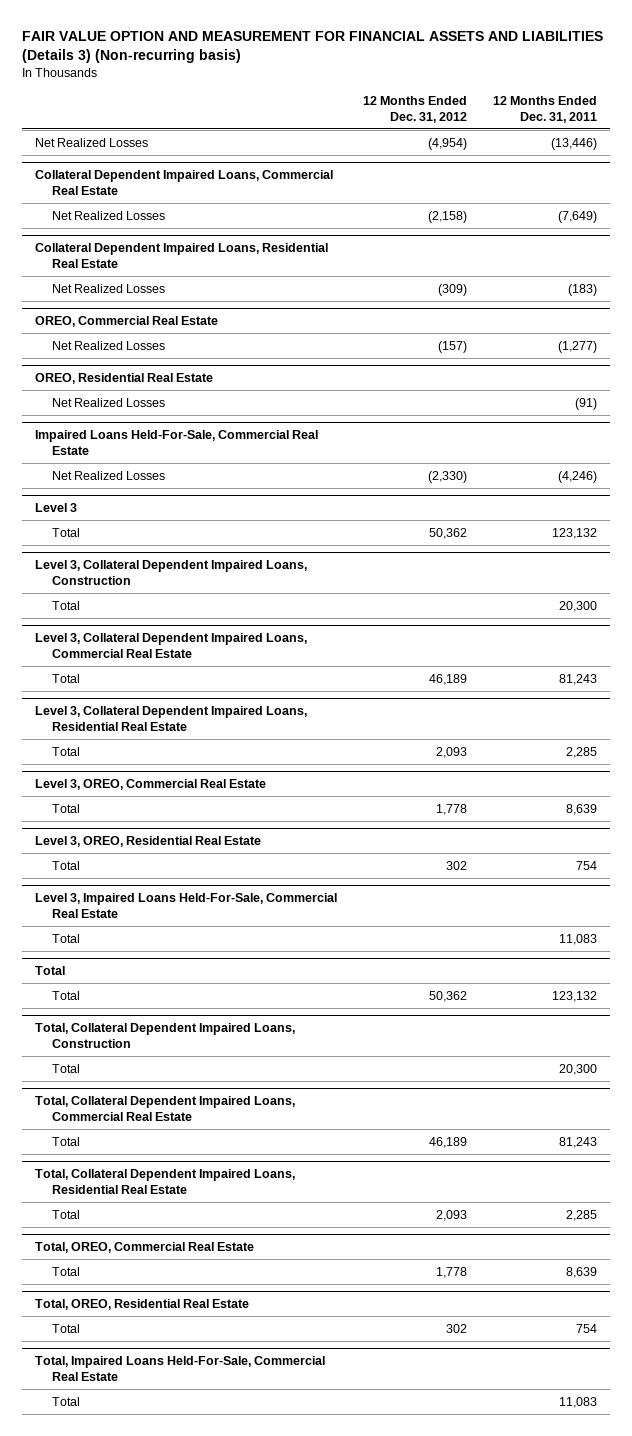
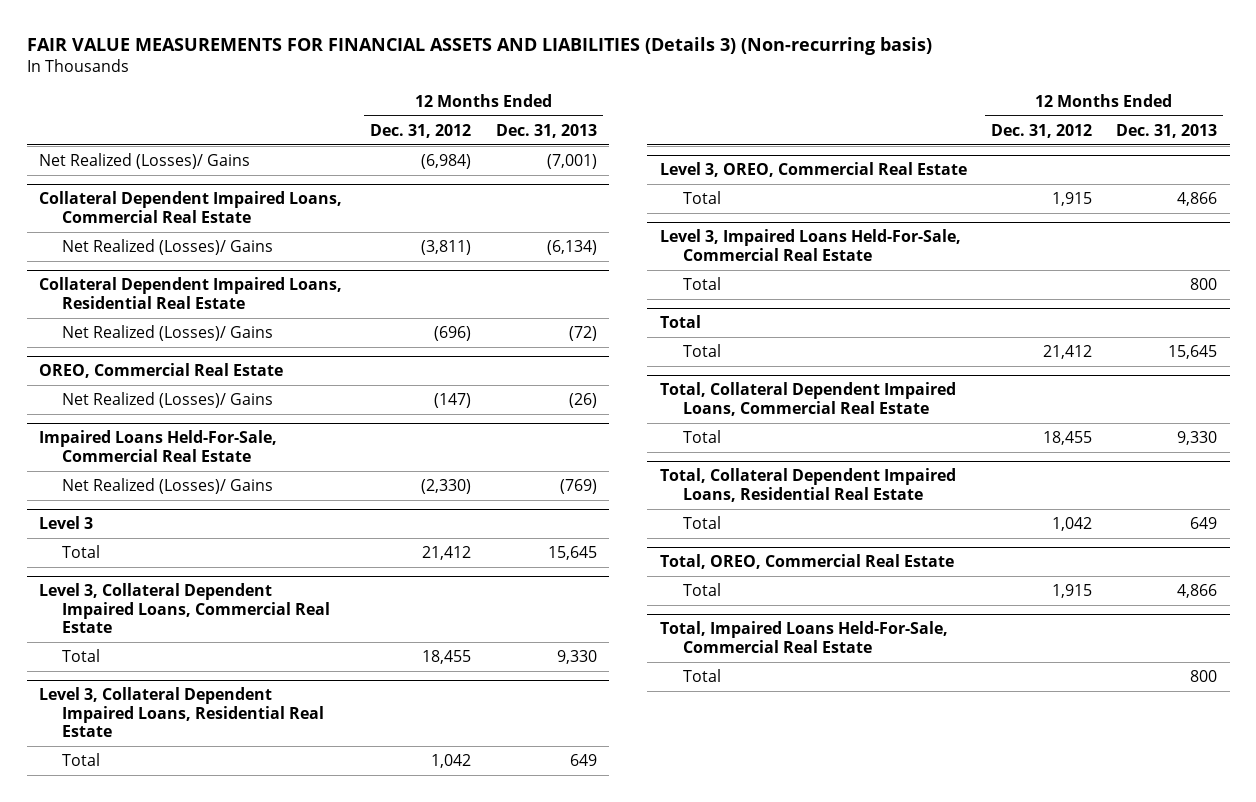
[21,30,603,64] FAIR VALUE OPTION AND MEASUREMENT FOR FINANCIAL ASSETS AND LIABILITIES (Details 3) (Non-recurring basis) -> [26,36,932,55] FAIR VALUE MEASUREMENTS FOR FINANCIAL ASSETS AND LIABILITIES (Details 3) (Non-recurring basis)
[492,96,597,123] 12 Months Ended Dec. 31, 2011 -> none
none -> [495,123,597,138] Dec. 31, 2013
[34,137,148,147] Net Realized Losses -> [39,152,251,169] Net Realized (Losses)/ Gains
[427,137,467,150] (4,954) -> [421,153,472,169] (6,984)
[52,210,166,220] Net Realized Losses -> [62,238,274,255] Net Realized (Losses)/ Gains
[427,210,467,223] (2,158) -> [421,239,472,255] (3,811)
[52,283,166,293] Net Realized Losses -> [62,324,274,341] Net Realized (Losses)/ Gains
[437,283,467,296] (309) -> [434,325,472,341] (696)
[34,373,213,385] OREO, Residential Real Estate -> none
[52,397,166,407] Net Realized Losses -> none
[52,340,166,350] Net Realized Losses -> [62,391,274,408] Net Realized (Losses)/ Gains
[437,340,467,353] (157) -> [434,392,472,408] (147)
[52,470,166,480] Net Realized Losses -> [62,477,274,494] Net Realized (Losses)/ Gains
[34,560,307,585] Level 3, Collateral Dependent Impaired Loans, Construction -> none
[52,600,81,610] Total -> none
[428,527,467,539] 50,362 -> [422,545,472,560] 21,412
[428,673,467,685] 46,189 -> [422,649,472,664] 18,455
[435,746,467,758] 2,093 -> [431,753,472,768] 1,042
[34,836,261,848] Level 3, OREO, Residential Real Estate -> none
[52,860,81,870] Total -> none
[435,803,467,815] 1,778 -> [1051,191,1092,206] 1,915
[34,1023,295,1048] Total, Collateral Dependent Impaired Loans, Construction -> none
[52,1063,81,1073] Total -> none
[428,990,467,1002] 50,362 -> [1042,344,1092,359] 21,412
[428,1136,467,1148] 46,189 -> [1042,430,1092,445] 18,455
[435,1209,467,1221] 2,093 -> [1051,516,1092,531] 1,042
[34,1299,249,1311] Total, OREO, Residential Real Estate -> none
[52,1323,81,1333] Total -> none
[435,1266,467,1278] 1,778 -> [1051,583,1092,598] 1,915

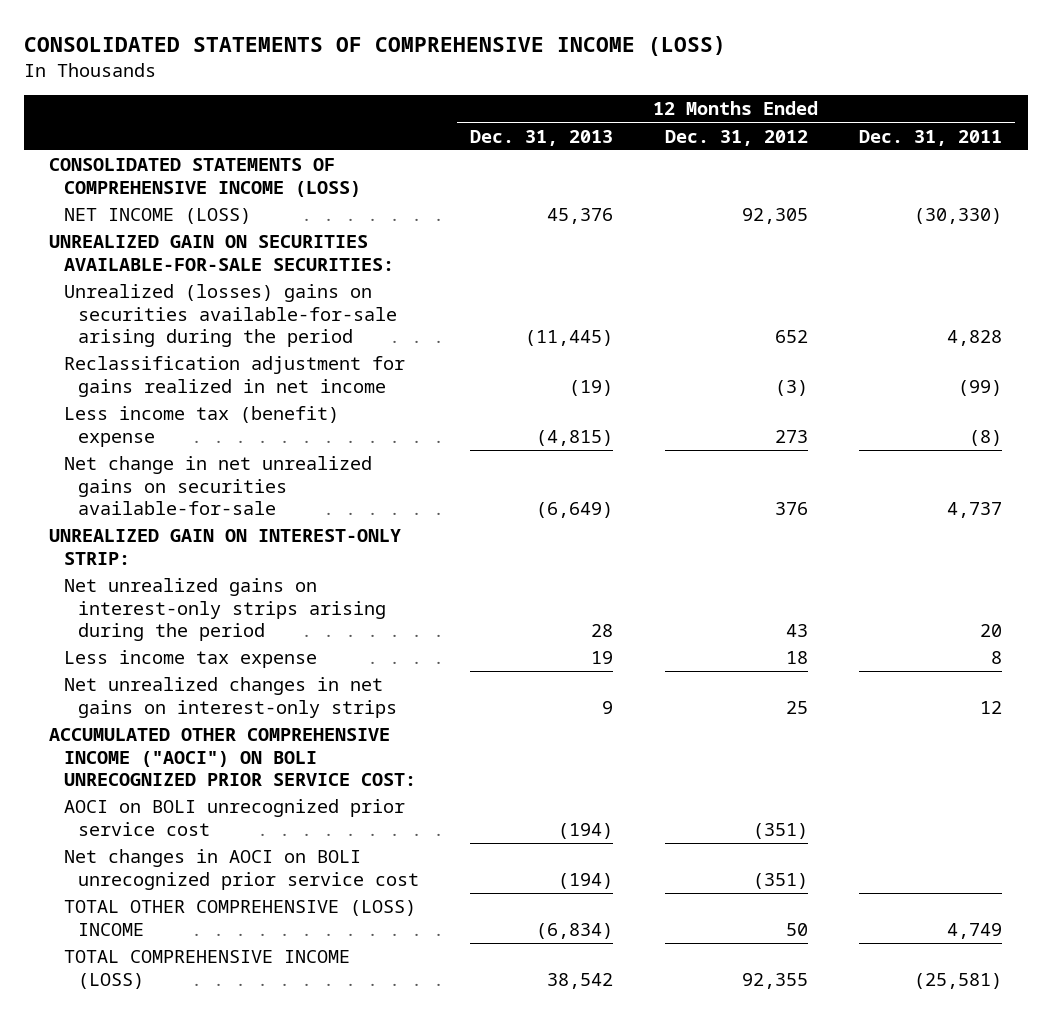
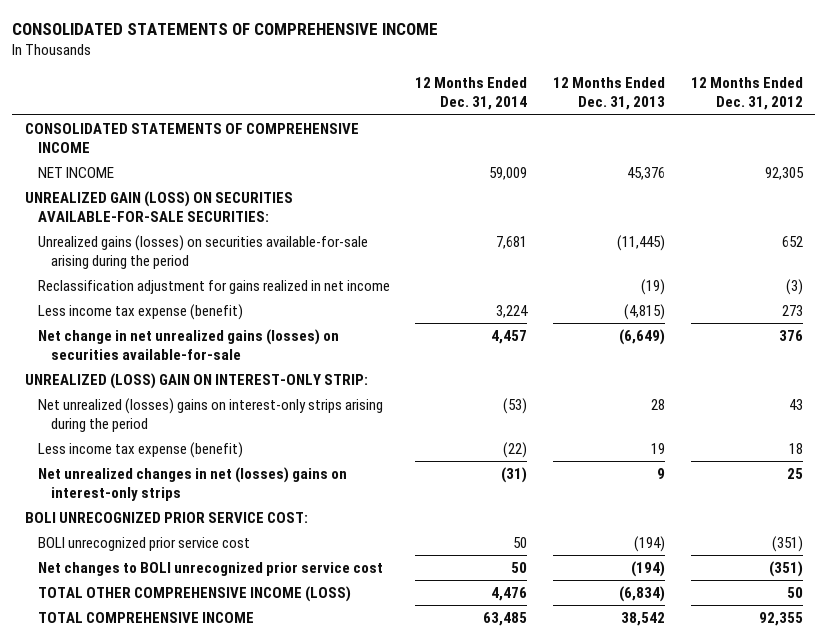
[23,36,726,57] CONSOLIDATED STATEMENTS OF COMPREHENSIVE INCOME (LOSS) -> [11,23,438,36] CONSOLIDATED STATEMENTS OF COMPREHENSIVE INCOME
[859,129,1003,146] Dec. 31, 2011 -> none
none -> [415,77,528,111] 12 Months Ended Dec. 31, 2014
[49,158,361,197] CONSOLIDATED STATEMENTS OF COMPREHENSIVE INCOME (LOSS) -> [24,123,359,154] CONSOLIDATED STATEMENTS OF COMPREHENSIVE INCOME
[63,208,251,225] NET INCOME (LOSS) -> [37,167,114,179] NET INCOME
[49,235,394,271] UNREALIZED GAIN ON SECURITIES AVAILABLE-FOR-SALE SECURITIES: -> [24,191,293,223] UNREALIZED GAIN (LOSS) ON SECURITIES AVAILABLE-FOR-SALE SECURITIES:
[63,284,397,348] Unrealized (losses) gains on securities available-for-sale arising during the period -> [37,235,368,270] Unrealized gains (losses) on securities available-for-sale arising during the period
[63,406,339,447] Less income tax (benefit) expense -> [37,304,243,321] Less income tax expense (benefit)
[63,456,372,516] Net change in net unrealized gains on securities available-for-sale -> [37,329,339,361] Net change in net unrealized gains (losses) on securities available-for-sale
[49,529,402,565] UNREALIZED GAIN ON INTEREST-ONLY STRIP: -> [24,373,368,390] UNREALIZED (LOSS) GAIN ON INTEREST-ONLY STRIP:
[63,578,386,642] Net unrealized gains on interest-only strips arising during the period -> [37,398,383,433] Net unrealized (losses) gains on interest-only strips arising during the period
[63,650,317,669] Less income tax expense -> [37,442,243,459] Less income tax expense (benefit)
[63,677,397,718] Net unrealized changes in net gains on interest-only strips -> [37,467,347,502] Net unrealized changes in net (losses) gains on interest-only strips
[49,728,416,787] ACCUMULATED OTHER COMPREHENSIVE INCOME ("AOCI") ON BOLI UNRECOGNIZED PRIOR SERVICE COST: -> [24,512,308,524] BOLI UNRECOGNIZED PRIOR SERVICE COST:
[63,799,405,836] AOCI on BOLI unrecognized prior service cost -> [37,537,250,552] BOLI unrecognized prior service cost
[63,849,419,890] Net changes in AOCI on BOLI unrecognized prior service cost -> [37,562,383,577] Net changes to BOLI unrecognized prior service cost
[63,900,416,936] TOTAL OTHER COMPREHENSIVE (LOSS) INCOME -> [37,586,351,603] TOTAL OTHER COMPREHENSIVE INCOME (LOSS)
[63,950,350,989] TOTAL COMPREHENSIVE INCOME (LOSS) -> [37,612,254,624] TOTAL COMPREHENSIVE INCOME

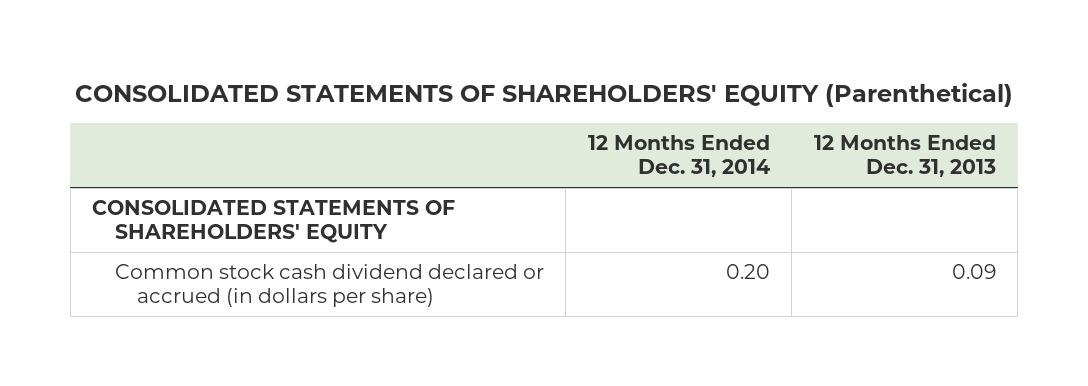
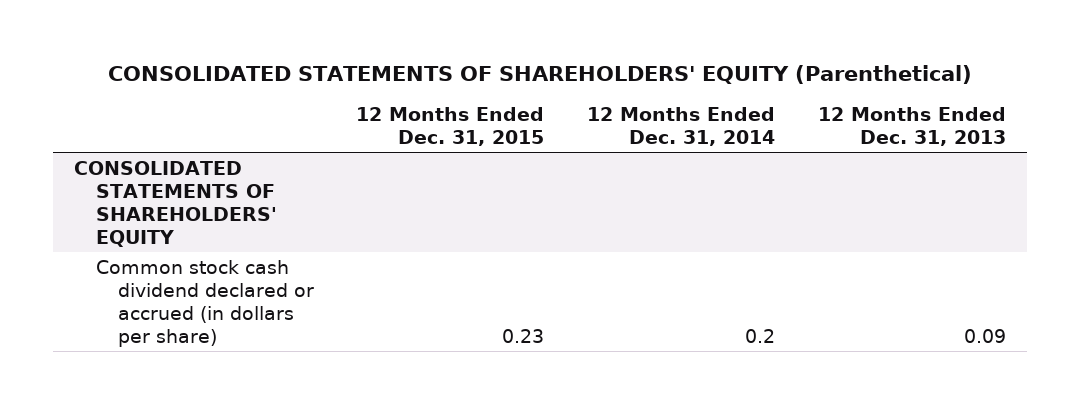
none -> [356,107,545,147] 12 Months Ended Dec. 31, 2015
[725,264,770,280] 0.20 -> [745,328,776,343] 0.2

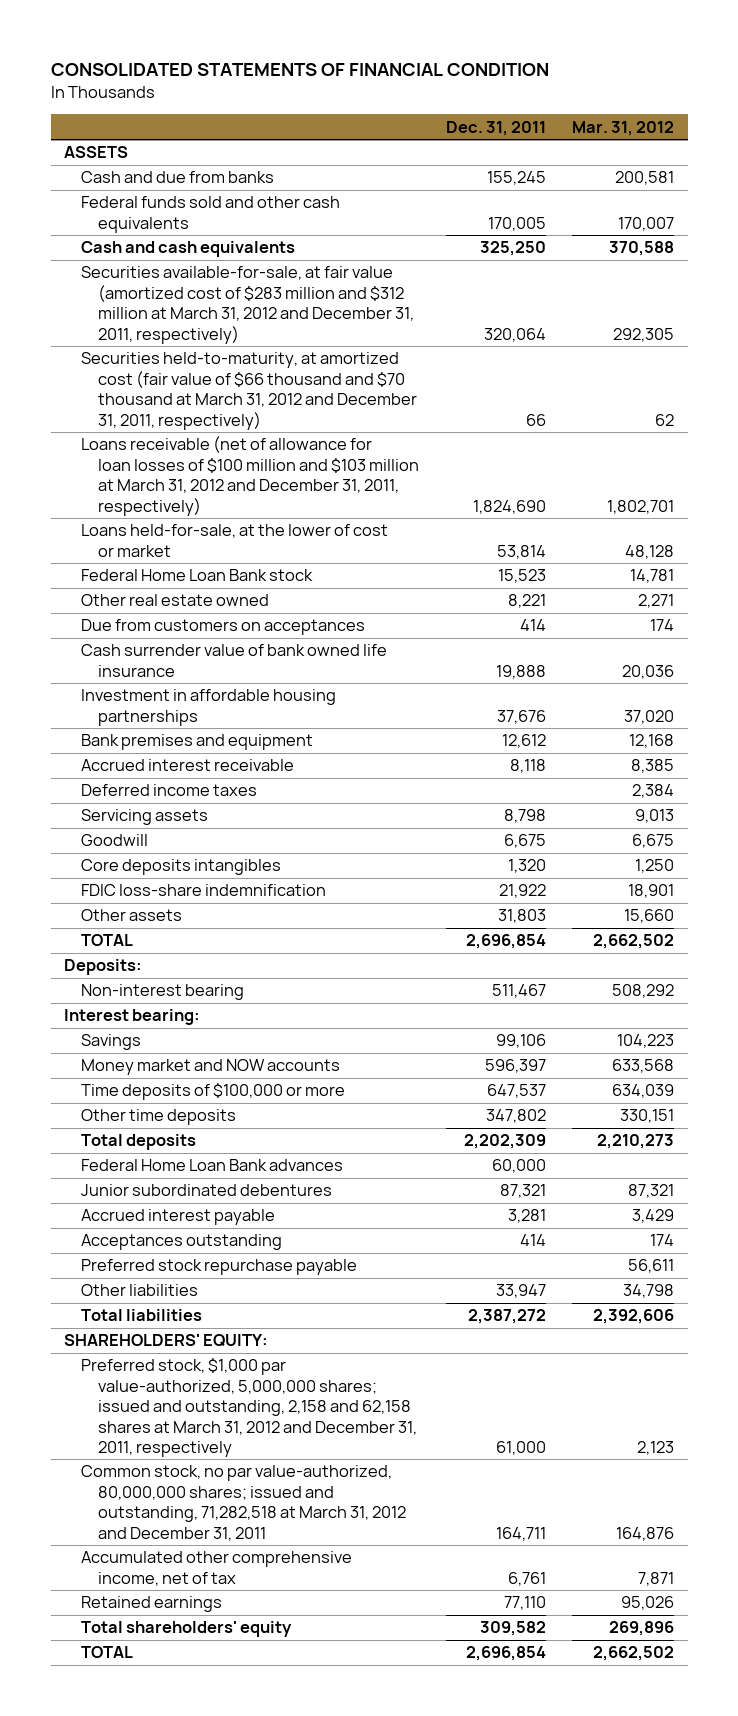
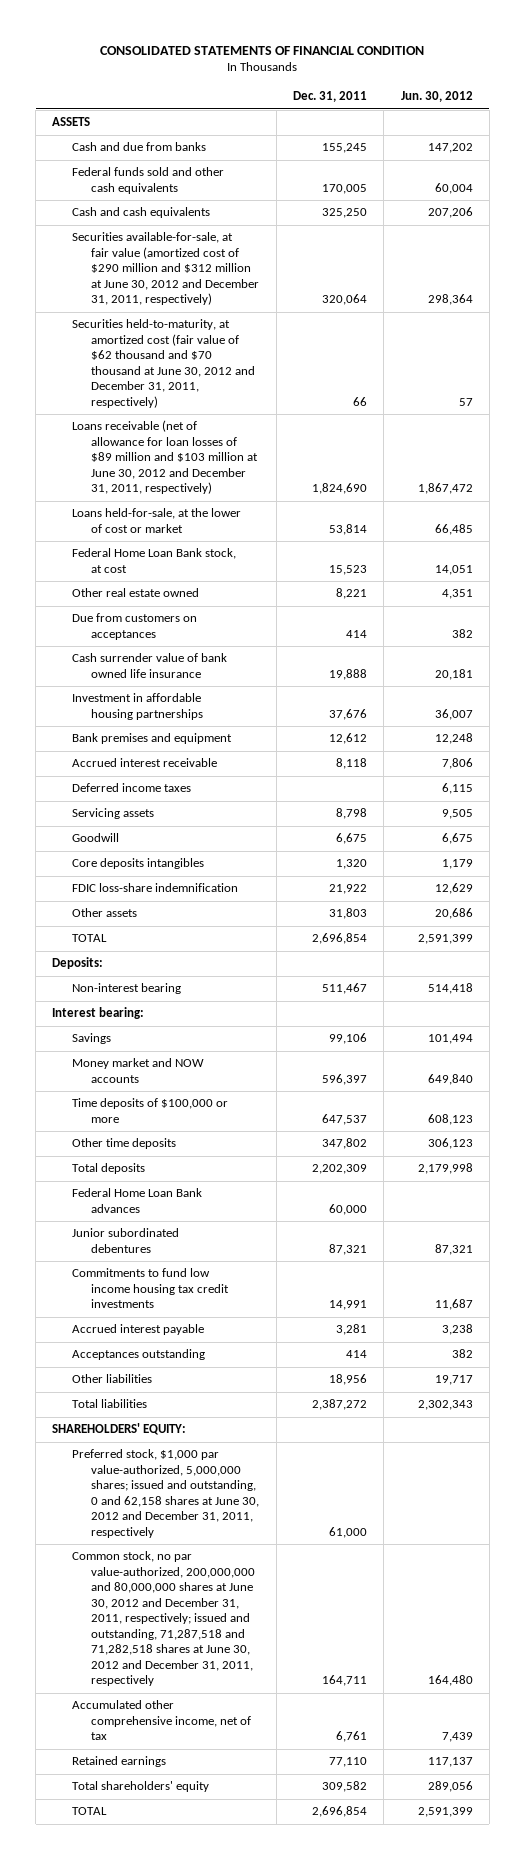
[572,120,675,136] Mar. 31, 2012 -> none
none -> [400,91,473,103] Jun. 30, 2012
[80,266,415,344] Securities available-for-sale, at fair value (amortized cost of $283 million and $312 million at March 31, 2012 and December 31, 2011, respectively) -> [71,232,260,306] Securities available-for-sale, at fair value (amortized cost of $290 million and $312 million at June 30, 2012 and December 31, 2011, respectively)
[80,352,418,430] Securities held-to-maturity, at amortized cost (fair value of $66 thousand and $70 thousand at March 31, 2012 and December 31, 2011, respectively) -> [71,319,256,408] Securities held-to-maturity, at amortized cost (fair value of $62 thousand and $70 thousand at June 30, 2012 and December 31, 2011, respectively)
[80,436,420,516] Loans receivable (net of allowance for loan losses of $100 million and $103 million at March 31, 2012 and December 31, 2011, respectively) -> [71,420,259,495] Loans receivable (net of allowance for loan losses of $89 million and $103 million at June 30, 2012 and December 31, 2011, respectively)
[80,569,313,582] Federal Home Loan Bank stock -> [71,548,236,573] Federal Home Loan Bank stock, at cost
none -> [71,1268,230,1309] Commitments to fund low income housing tax credit investments
[80,1259,357,1276] Preferred stock repurchase payable -> none
[495,1284,546,1299] 33,947 -> [328,1374,367,1386] 18,956
[80,1358,418,1457] Preferred stock, $1,000 par value-authorized, 5,000,000 shares; issued and outstanding, 2,158 and 62,158 shares at March 31, 2012 and December 31, 2011, respectively -> [71,1449,260,1538] Preferred stock, $1,000 par value-authorized, 5,000,000 shares; issued and outstanding, 0 and 62,158 shares at June 30, 2012 and December 31, 2011, respectively
[80,1465,407,1541] Common stock, no par value-authorized, 80,000,000 shares; issued and outstanding, 71,282,518 at March 31, 2012 and December 31, 2011 -> [71,1551,256,1687] Common stock, no par value-authorized, 200,000,000 and 80,000,000 shares at June 30, 2012 and December 31, 2011, respectively; issued and outstanding, 71,287,518 and 71,282,518 shares at June 30, 2012 and December 31, 2011, respectively

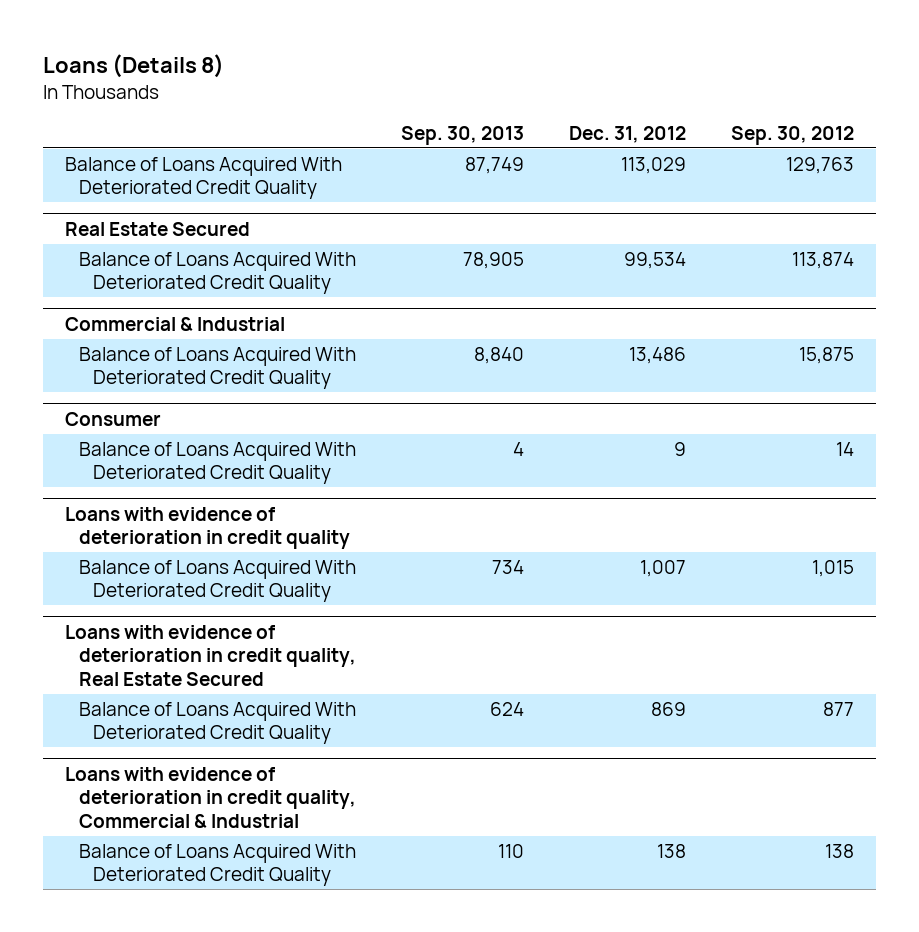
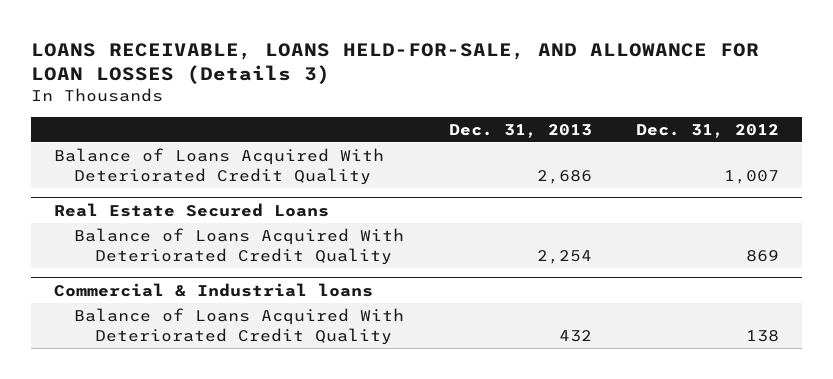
[42,53,224,78] Loans (Details 8) -> [31,42,760,84] LOANS RECEIVABLE, LOANS HELD-FOR-SALE, AND ALLOWANCE FOR LOAN LOSSES (Details 3)
[400,125,524,145] Sep. 30, 2013 -> none
[730,125,854,145] Sep. 30, 2012 -> none
none -> [448,123,592,138] Dec. 31, 2013
[65,157,343,200] Balance of Loans Acquired With Deteriorated Credit Quality -> none
[65,221,251,236] Real Estate Secured -> none
[79,252,357,295] Balance of Loans Acquired With Deteriorated Credit Quality -> none
[65,316,286,331] Commercial & Industrial -> none
[79,347,357,390] Balance of Loans Acquired With Deteriorated Credit Quality -> none
[65,411,162,426] Consumer -> none
[79,442,357,485] Balance of Loans Acquired With Deteriorated Credit Quality -> none
[65,506,351,550] Loans with evidence of deterioration in credit quality -> none
[65,624,357,686] Loans with evidence of deterioration in credit quality, Real Estate Secured -> none
none -> [53,202,329,217] Real Estate Secured Loans
[65,766,357,828] Loans with evidence of deterioration in credit quality, Commercial & Industrial -> none
none -> [53,282,373,297] Commercial & Industrial loans

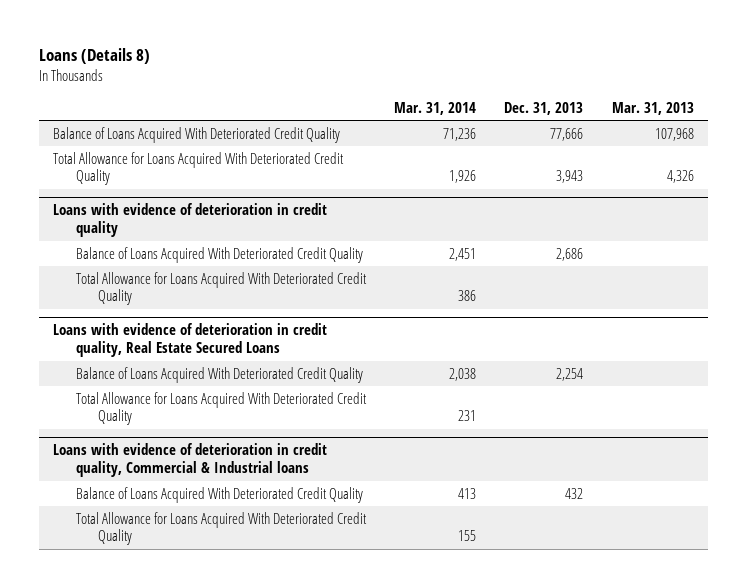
[31,42,760,84] LOANS RECEIVABLE, LOANS HELD-FOR-SALE, AND ALLOWANCE FOR LOAN LOSSES (Details 3) -> [39,48,151,65] Loans (Details 8)
[636,123,780,138] Dec. 31, 2012 -> none
none -> [393,101,476,115] Mar. 31, 2014
none -> [611,101,694,115] Mar. 31, 2013
none -> [53,126,341,143] Balance of Loans Acquired With Deteriorated Credit Quality
none -> [53,151,345,186] Total Allowance for Loans Acquired With Deteriorated Credit Quality
none -> [53,203,328,238] Loans with evidence of deterioration in credit quality
[53,202,329,217] Real Estate Secured Loans -> none
none -> [75,271,367,306] Total Allowance for Loans Acquired With Deteriorated Credit Quality
none -> [53,323,328,358] Loans with evidence of deterioration in credit quality, Real Estate Secured Loans
[53,282,373,297] Commercial & Industrial loans -> none
none -> [75,391,367,426] Total Allowance for Loans Acquired With Deteriorated Credit Quality
none -> [53,443,328,478] Loans with evidence of deterioration in credit quality, Commercial & Industrial loans
none -> [75,511,367,546] Total Allowance for Loans Acquired With Deteriorated Credit Quality

